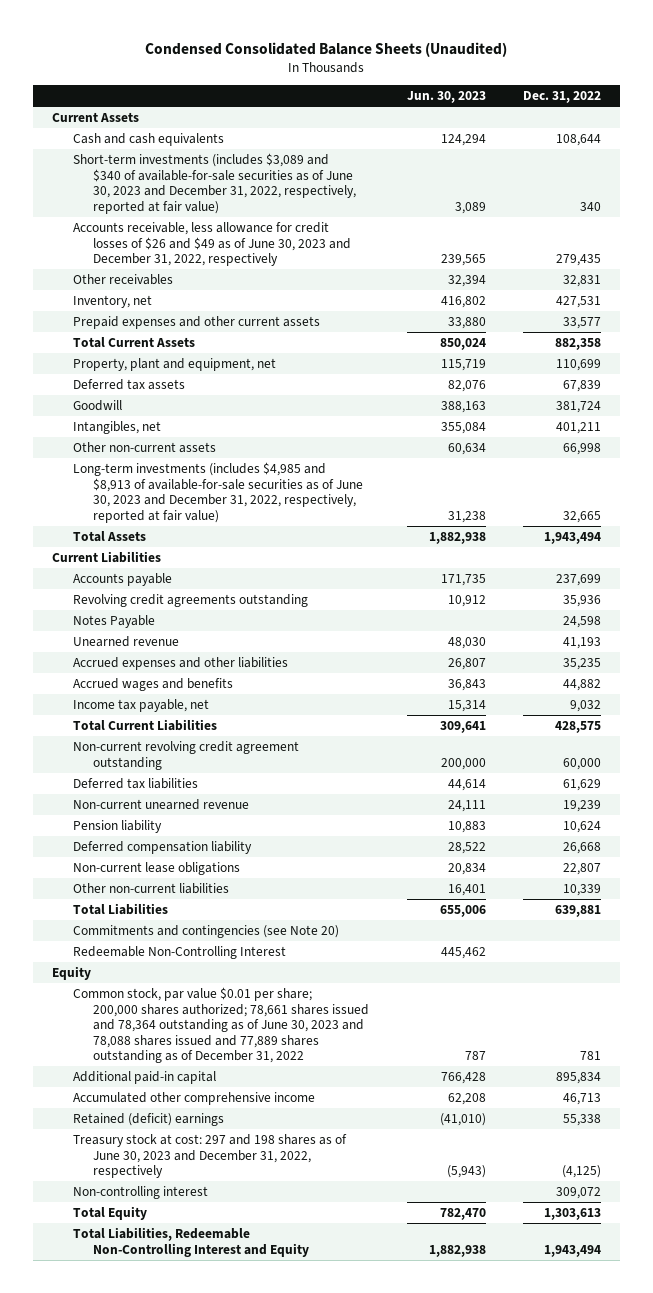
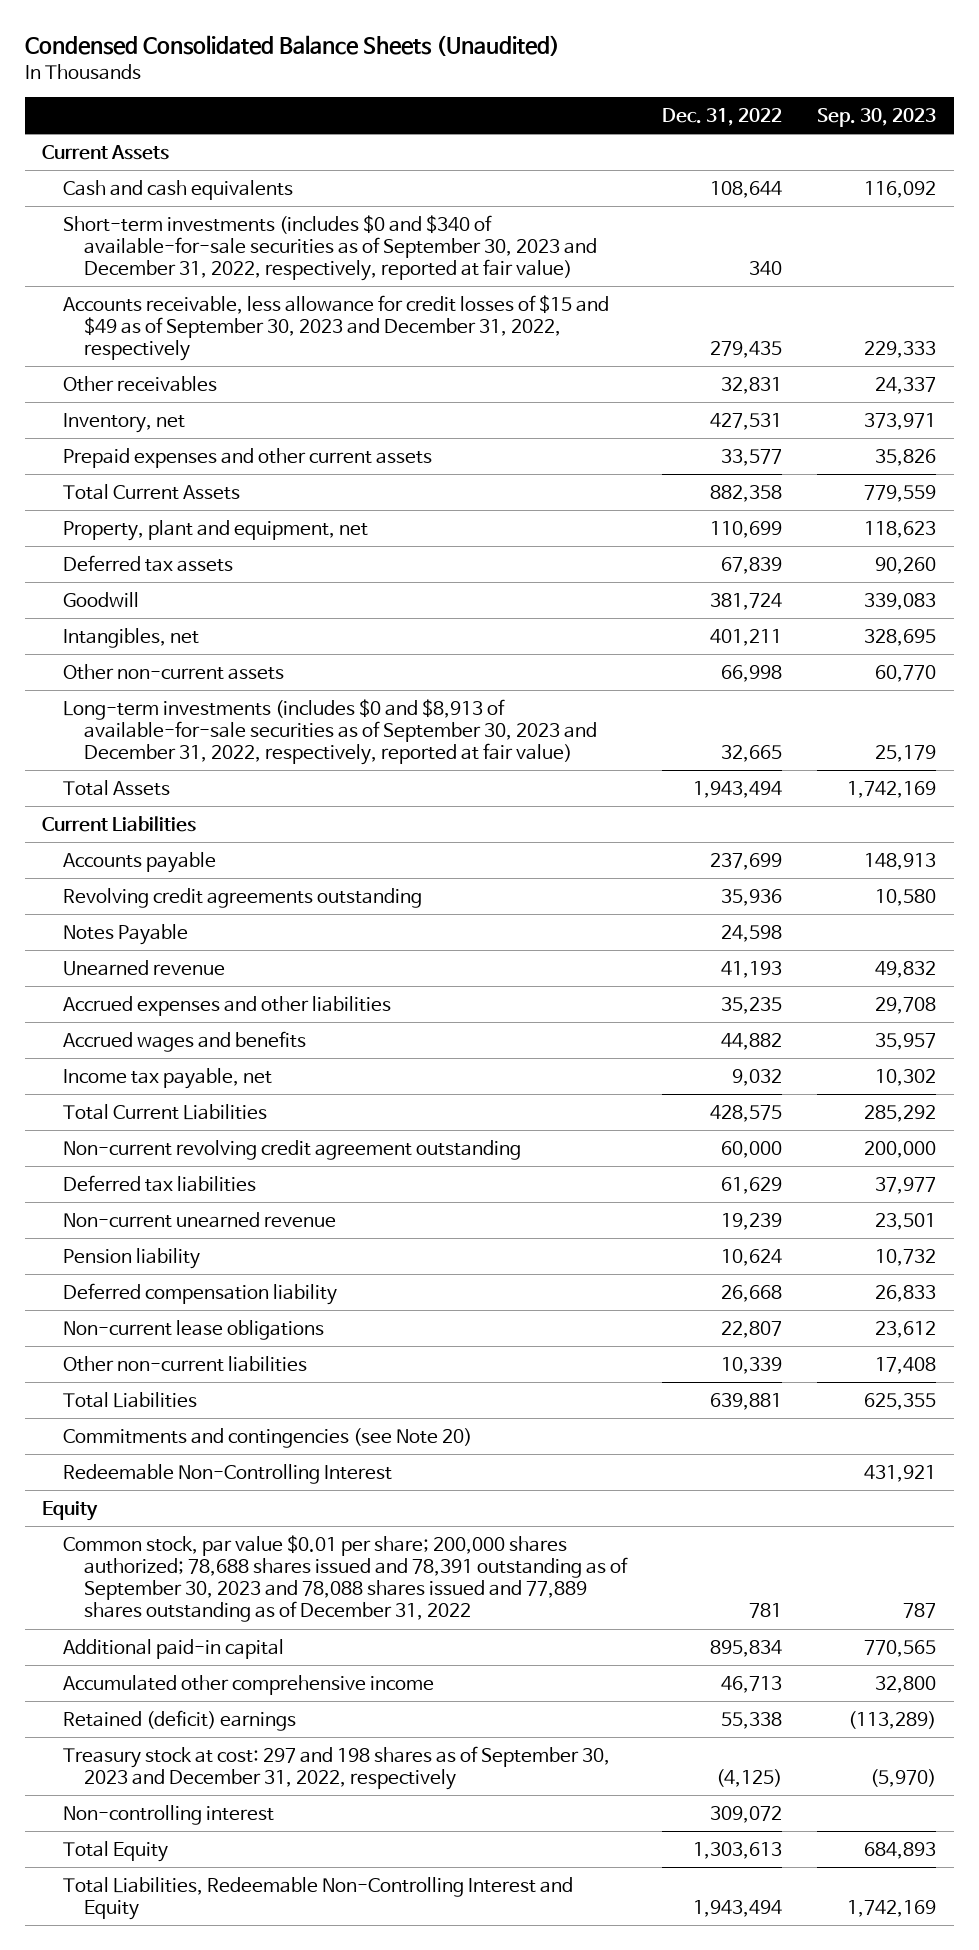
[406,90,486,103] Jun. 30, 2023 -> none
none -> [817,107,937,127] Sep. 30, 2023
[72,152,357,214] Short-term investments (includes $3,089 and $340 of available-for-sale securities as of June 30, 2023 and December 31, 2022, respectively, reported at fair value) -> [63,214,598,282] Short-term investments (includes $0 and $340 of available-for-sale securities as of September 30, 2023 and December 31, 2022, respectively, reported at fair value)
[72,221,352,267] Accounts receivable, less allowance for credit losses of $26 and $49 as of June 30, 2023 and December 31, 2022, respectively -> [63,294,610,362] Accounts receivable, less allowance for credit losses of $15 and $49 as of September 30, 2023 and December 31, 2022, respectively
[72,461,364,523] Long-term investments (includes $4,985 and $8,913 of available-for-sale securities as of June 30, 2023 and December 31, 2022, respectively, reported at fair value) -> [63,698,598,766] Long-term investments (includes $0 and $8,913 of available-for-sale securities as of September 30, 2023 and December 31, 2022, respectively, reported at fair value)
[72,986,370,1064] Common stock, par value $0.01 per share; 200,000 shares authorized; 78,661 shares issued and 78,364 outstanding as of June 30, 2023 and 78,088 shares issued and 77,889 shares outstanding as of December 31, 2022 -> [63,1534,629,1623] Common stock, par value $0.01 per share; 200,000 shares authorized; 78,688 shares issued and 78,391 outstanding as of September 30, 2023 and 78,088 shares issued and 77,889 shares outstanding as of December 31, 2022
[72,1133,347,1179] Treasury stock at cost: 297 and 198 shares as of June 30, 2023 and December 31, 2022, respectively -> [63,1745,611,1790] Treasury stock at cost: 297 and 198 shares as of September 30, 2023 and December 31, 2022, respectively

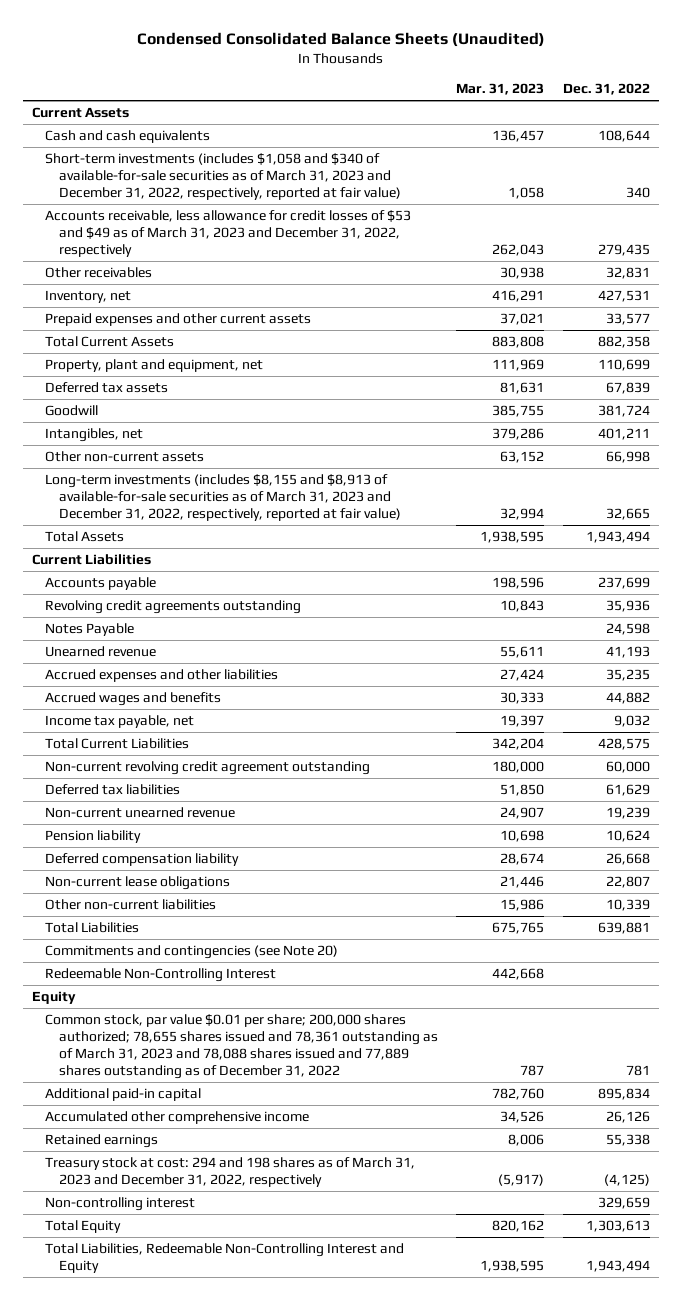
[817,107,937,127] Sep. 30, 2023 -> none
none -> [456,83,545,96] Mar. 31, 2023
[63,214,598,282] Short-term investments (includes $0 and $340 of available-for-sale securities as of September 30, 2023 and December 31, 2022, respectively, reported at fair value) -> [45,153,401,200] Short-term investments (includes $1,058 and $340 of available-for-sale securities as of March 31, 2023 and December 31, 2022, respectively, reported at fair value)
[63,294,610,362] Accounts receivable, less allowance for credit losses of $15 and $49 as of September 30, 2023 and December 31, 2022, respectively -> [45,210,412,257] Accounts receivable, less allowance for credit losses of $53 and $49 as of March 31, 2023 and December 31, 2022, respectively
[63,698,598,766] Long-term investments (includes $0 and $8,913 of available-for-sale securities as of September 30, 2023 and December 31, 2022, respectively, reported at fair value) -> [45,474,401,521] Long-term investments (includes $8,155 and $8,913 of available-for-sale securities as of March 31, 2023 and December 31, 2022, respectively, reported at fair value)
[63,1534,629,1623] Common stock, par value $0.01 per share; 200,000 shares authorized; 78,688 shares issued and 78,391 outstanding as of September 30, 2023 and 78,088 shares issued and 77,889 shares outstanding as of December 31, 2022 -> [45,1014,438,1079] Common stock, par value $0.01 per share; 200,000 shares authorized; 78,655 shares issued and 78,361 outstanding as of March 31, 2023 and 78,088 shares issued and 77,889 shares outstanding as of December 31, 2022
[721,1675,783,1693] 46,713 -> [605,1111,650,1124] 26,126
[63,1709,297,1731] Retained (deficit) earnings -> [45,1134,159,1149] Retained earnings
[63,1745,611,1790] Treasury stock at cost: 297 and 198 shares as of September 30, 2023 and December 31, 2022, respectively -> [45,1157,416,1187] Treasury stock at cost: 294 and 198 shares as of March 31, 2023 and December 31, 2022, respectively
[710,1805,783,1823] 309,072 -> [597,1197,650,1210] 329,659

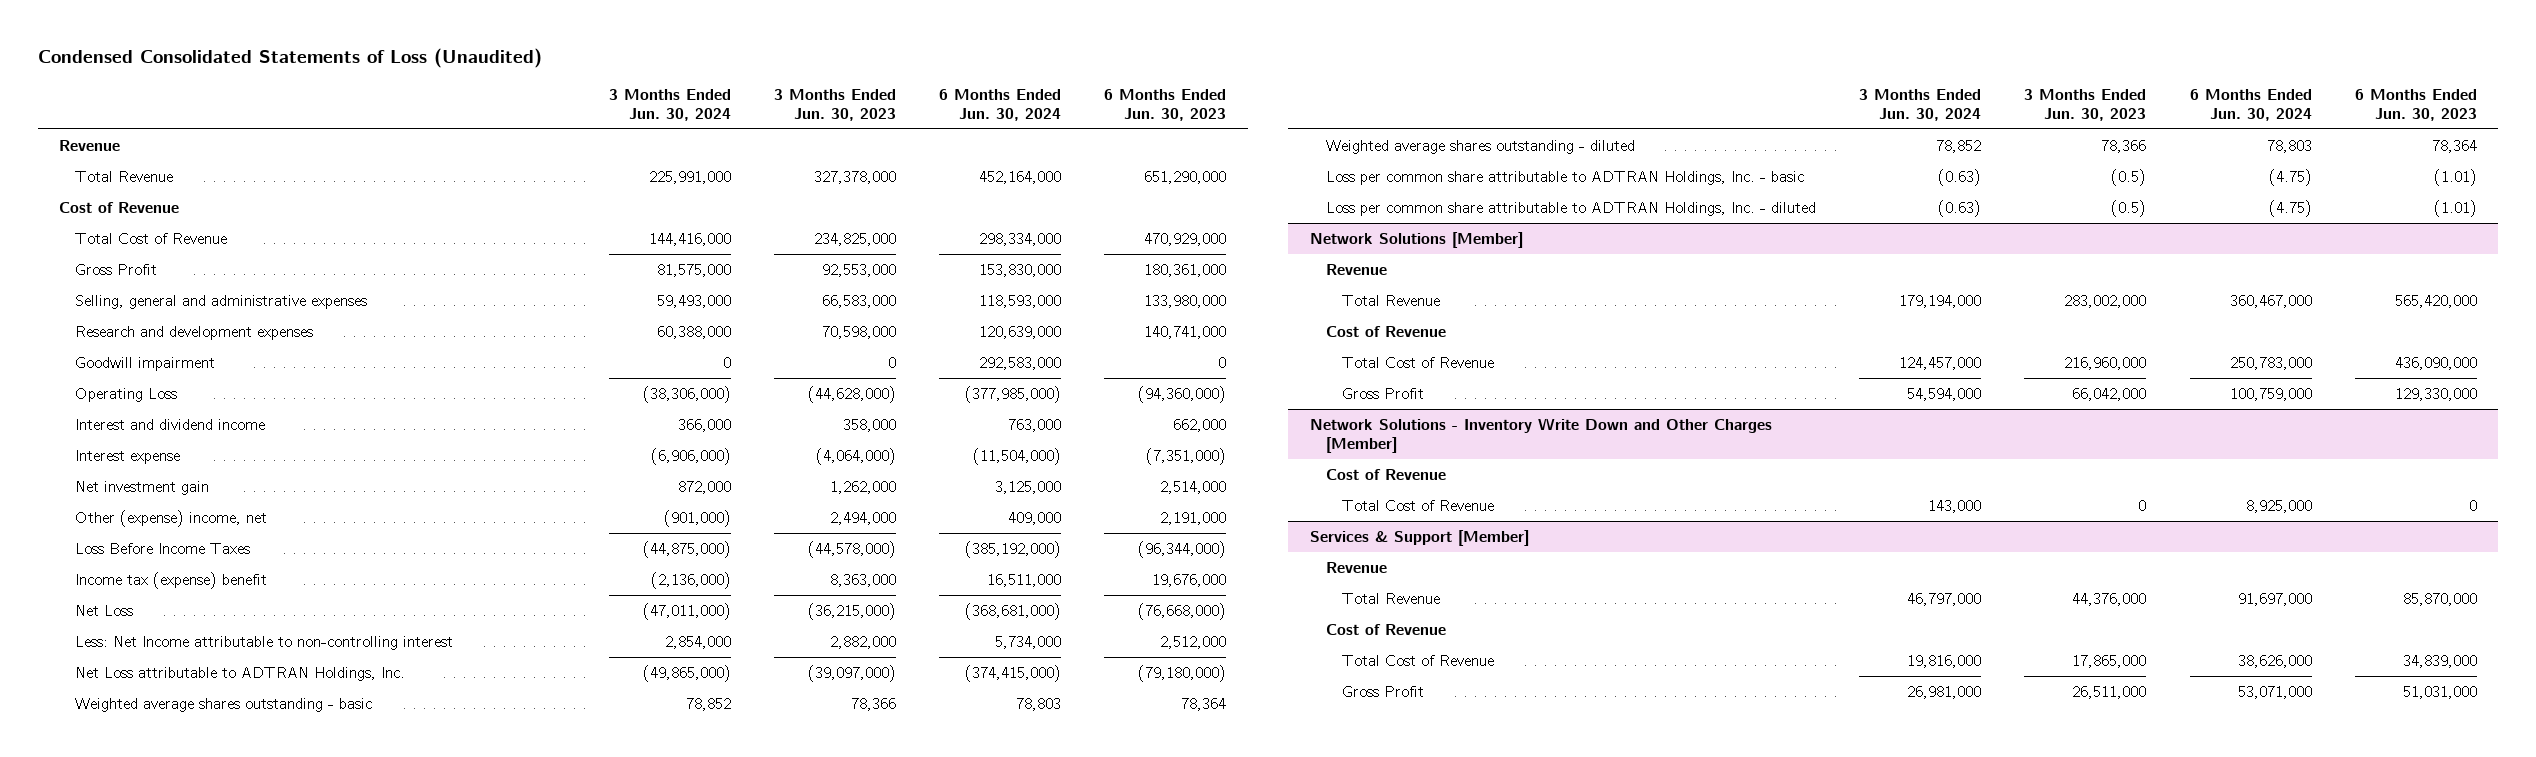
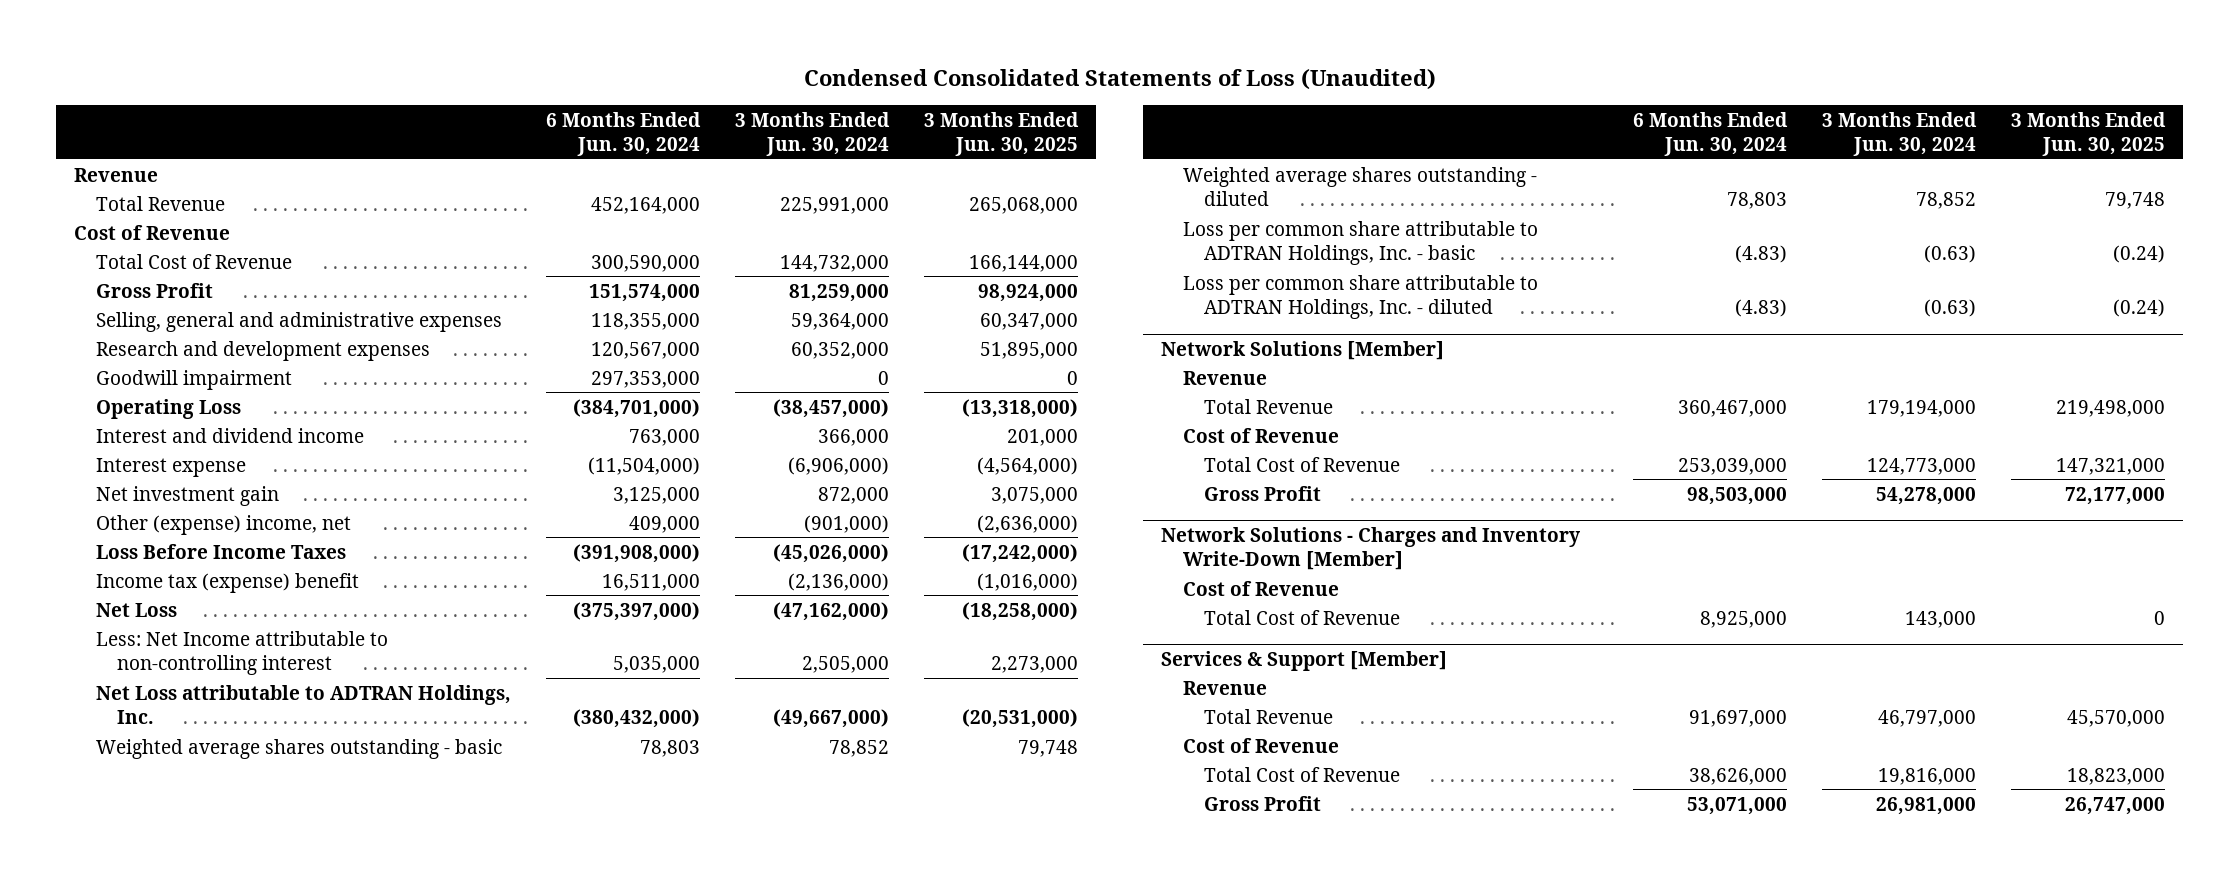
[773,88,896,121] 3 Months Ended Jun. 30, 2023 -> none
[1104,88,1227,121] 6 Months Ended Jun. 30, 2023 -> none
none -> [924,111,1080,156] 3 Months Ended Jun. 30, 2025
[648,233,731,247] 144,416,000 -> [779,254,889,272] 144,732,000
[979,233,1062,247] 298,334,000 -> [590,254,700,272] 300,590,000
[656,264,731,278] 81,575,000 -> [788,283,889,302] 81,259,000
[979,264,1062,278] 153,830,000 -> [588,283,700,302] 151,574,000
[656,295,731,309] 59,493,000 -> [790,312,889,330] 59,364,000
[979,295,1062,309] 118,593,000 -> [590,312,700,330] 118,355,000
[656,326,731,340] 60,388,000 -> [790,341,889,359] 60,352,000
[979,326,1062,340] 120,639,000 -> [590,341,700,359] 120,567,000
[979,357,1062,371] 292,583,000 -> [590,370,700,388] 297,353,000
[642,386,731,404] (38,306,000) -> [772,398,889,418] (38,457,000)
[965,386,1062,404] (377,985,000) -> [572,398,700,418] (384,701,000)
[642,541,731,559] (44,875,000) -> [772,543,889,563] (45,026,000)
[965,541,1062,559] (385,192,000) -> [572,543,700,563] (391,908,000)
[642,603,731,621] (47,011,000) -> [772,601,889,621] (47,162,000)
[965,603,1062,621] (368,681,000) -> [572,601,700,621] (375,397,000)
[664,636,731,650] 2,854,000 -> [801,655,889,673] 2,505,000
[995,636,1062,650] 5,734,000 -> [612,655,700,673] 5,035,000
[642,665,731,683] (49,865,000) -> [772,708,889,728] (49,667,000)
[965,665,1062,683] (374,415,000) -> [572,708,700,728] (380,432,000)
[2268,169,2312,187] (4.75) -> [1734,244,1787,263] (4.83)
[2268,200,2312,218] (4.75) -> [1734,298,1787,317] (4.83)
[1899,357,1982,371] 124,457,000 -> [1866,457,1976,475] 124,773,000
[2229,357,2312,371] 250,783,000 -> [1677,457,1787,475] 253,039,000
[1907,388,1982,402] 54,594,000 -> [1875,486,1976,505] 54,278,000
[2229,388,2312,402] 100,759,000 -> [1686,486,1787,505] 98,503,000
[1309,418,1772,454] Network Solutions - Inventory Write Down and Other Charges [Member] -> [1160,526,1580,570] Network Solutions - Charges and Inventory Write-Down [Member]

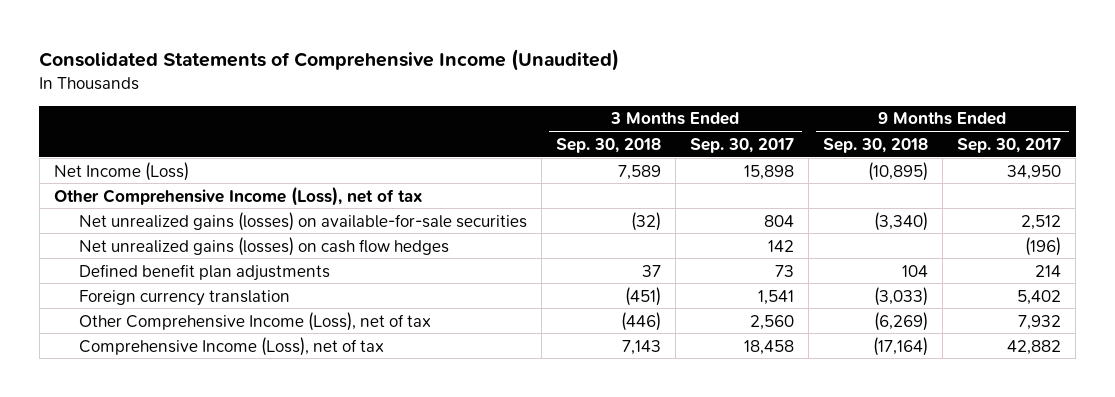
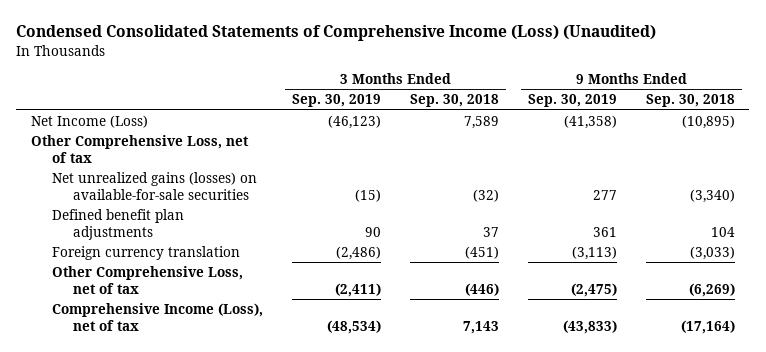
[39,48,620,71] Consolidated Statements of Comprehensive Income (Unaudited) -> [16,25,657,42] Condensed Consolidated Statements of Comprehensive Income (Loss) (Unaudited)
[690,137,795,153] Sep. 30, 2017 -> none
[957,137,1062,153] Sep. 30, 2017 -> none
none -> [292,94,382,108] Sep. 30, 2019
none -> [528,94,618,108] Sep. 30, 2019
[53,185,422,206] Other Comprehensive Income (Loss), net of tax -> [30,135,249,163] Other Comprehensive Loss, net of tax
[79,236,450,256] Net unrealized gains (losses) on cash flow hedges -> none
[79,311,432,331] Other Comprehensive Income (Loss), net of tax -> [52,266,244,294] Other Comprehensive Loss, net of tax

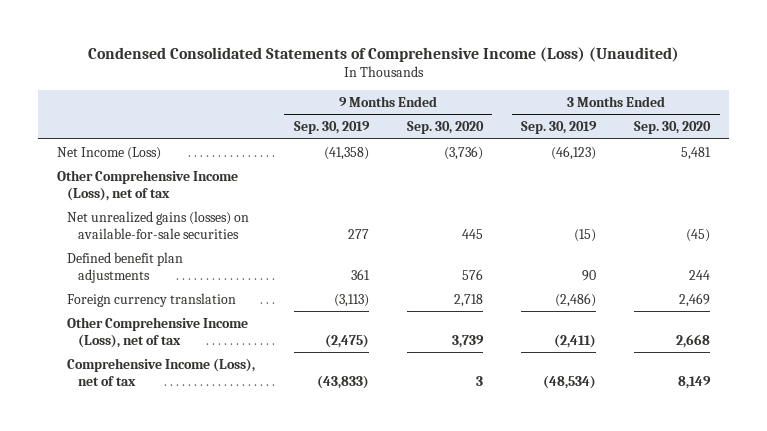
[410,94,500,108] Sep. 30, 2018 -> none
[645,94,735,108] Sep. 30, 2018 -> none
none -> [406,121,484,135] Sep. 30, 2020
none -> [634,121,712,135] Sep. 30, 2020
[30,135,249,163] Other Comprehensive Loss, net of tax -> [56,169,238,201] Other Comprehensive Income (Loss), net of tax
[52,266,244,294] Other Comprehensive Loss, net of tax -> [67,316,249,348] Other Comprehensive Income (Loss), net of tax

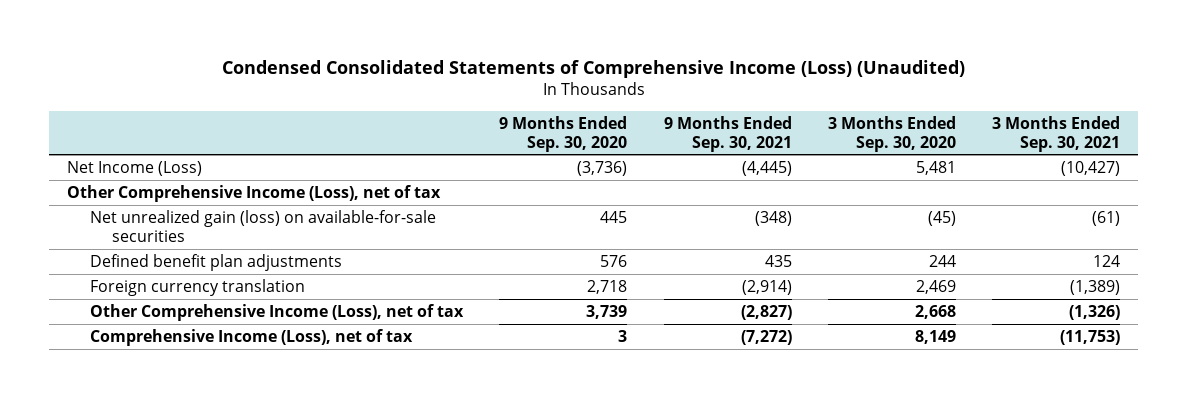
[293,121,370,135] Sep. 30, 2019 -> none
[521,121,598,135] Sep. 30, 2019 -> none
none -> [663,116,792,152] 9 Months Ended Sep. 30, 2021
none -> [992,116,1121,152] 3 Months Ended Sep. 30, 2021
[67,210,250,239] Net unrealized gains (losses) on available-for-sale securities -> [89,210,436,242] Net unrealized gain (loss) on available-for-sale securities

